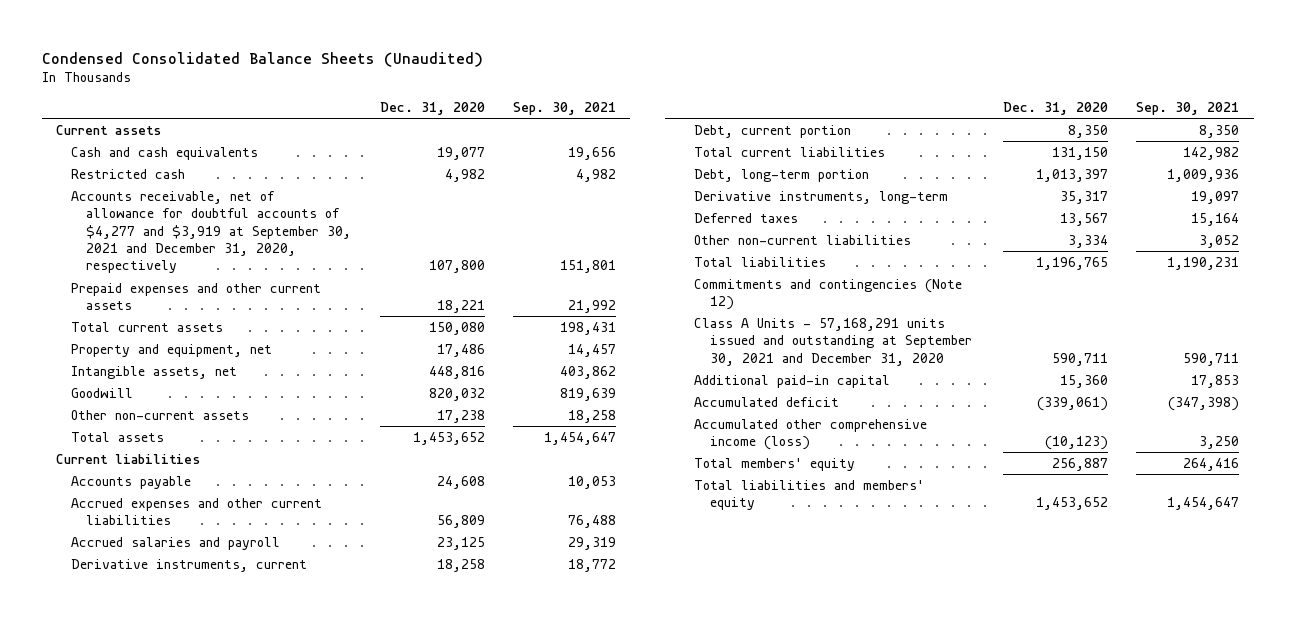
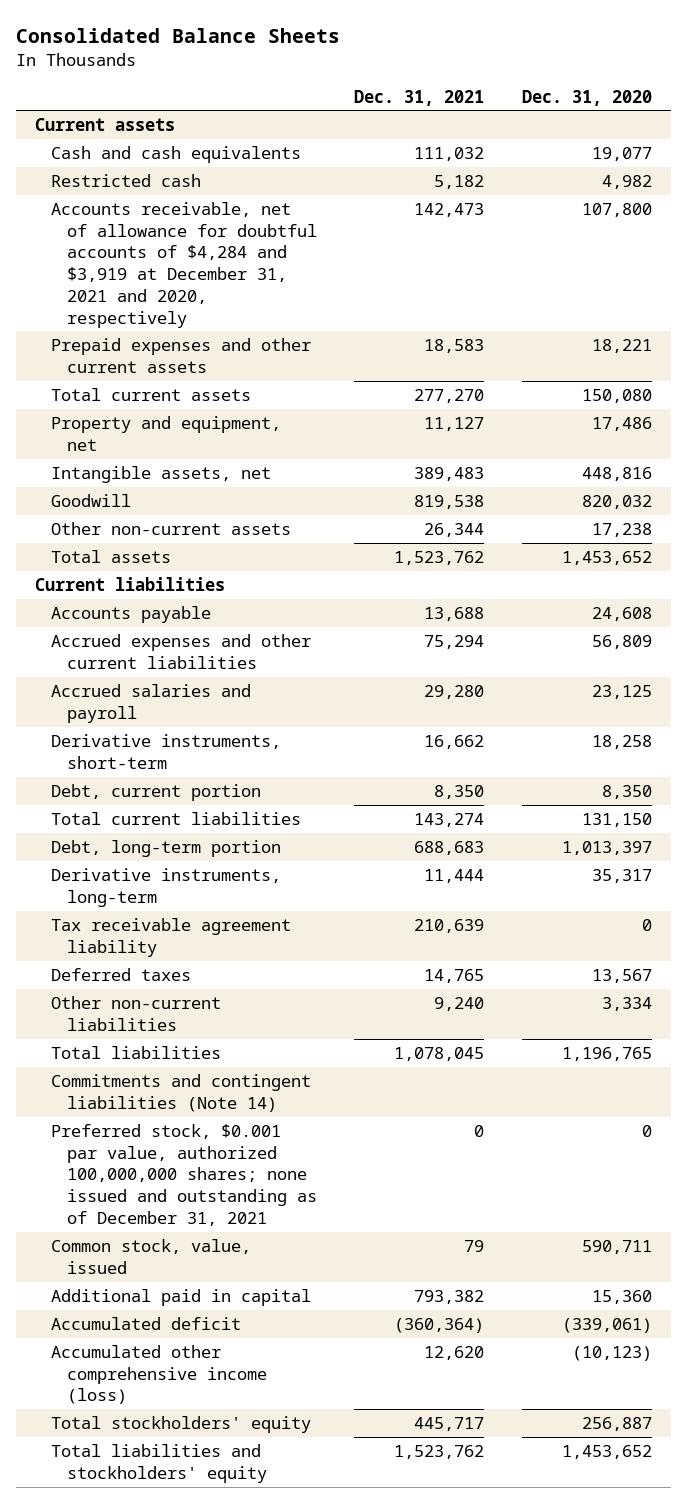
[41,51,483,67] Condensed Consolidated Balance Sheets (Unaudited) -> [16,27,341,43] Consolidated Balance Sheets
[513,102,617,116] Sep. 30, 2021 -> none
none -> [354,89,485,106] Dec. 31, 2021
[71,190,352,274] Accounts receivable, net of allowance for doubtful accounts of $4,277 and $3,919 at September 30, 2021 and December 31, 2020, respectively -> [50,202,317,328] Accounts receivable, net of allowance for doubtful accounts of $4,284 and $3,919 at December 31, 2021 and 2020, respectively
[71,558,308,572] Derivative instruments, current -> [50,734,281,769] Derivative instruments, short-term
none -> [50,918,291,957] Tax receivable agreement liability
[694,278,963,311] Commitments and contingencies (Note 12) -> [50,1074,311,1112] Commitments and contingent liabilities (Note 14)
none -> [50,1124,317,1226] Preferred stock, $0.001 par value, authorized 100,000,000 shares; none issued and outstanding as of December 31, 2021
[694,317,972,366] Class A Units - 57,168,291 units issued and outstanding at September 30, 2021 and December 31, 2020 -> [50,1239,251,1274] Common stock, value, issued
[694,374,891,388] Additional paid-in capital -> [50,1289,311,1307] Additional paid in capital
[694,457,856,471] Total members' equity -> [50,1416,311,1434] Total stockholders' equity
[694,479,925,511] Total liabilities and members' equity -> [50,1444,267,1483] Total liabilities and stockholders' equity

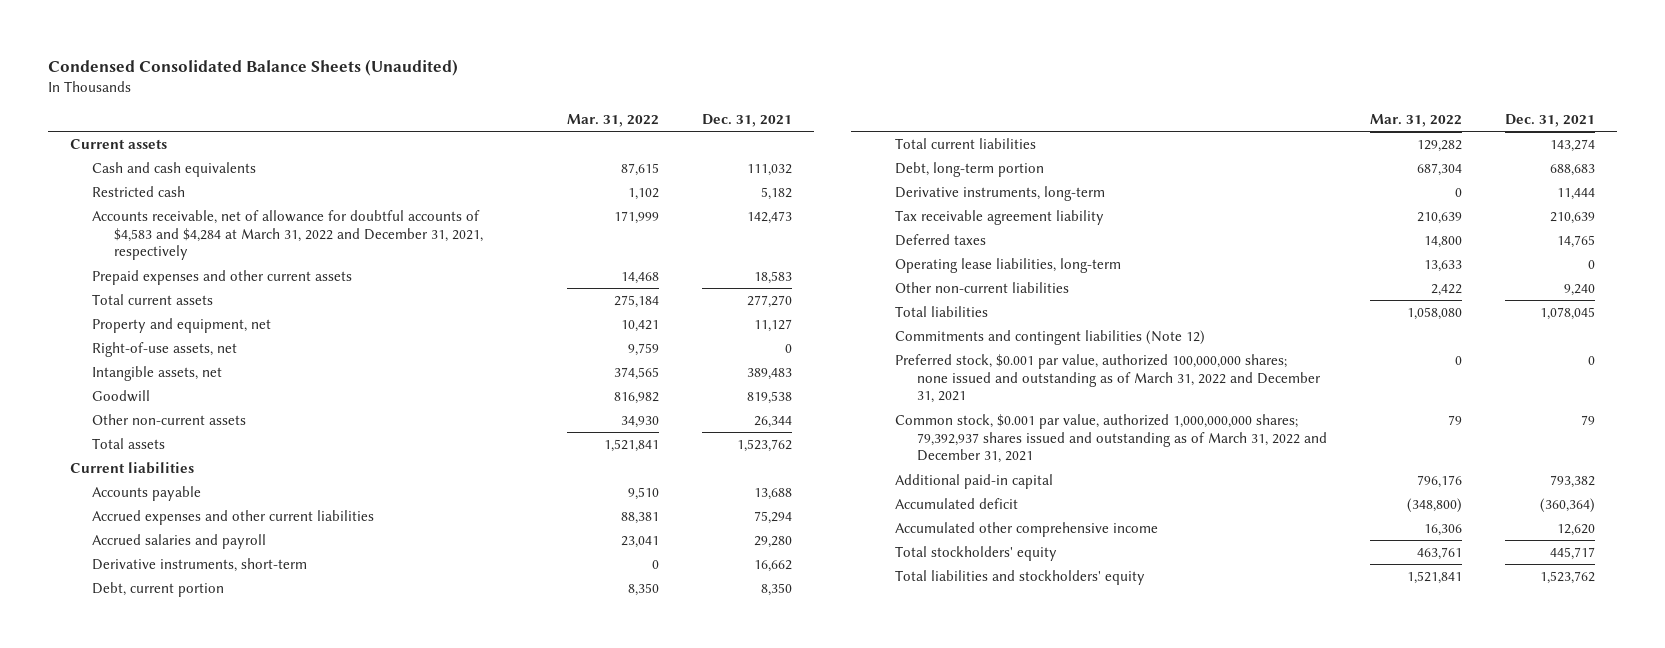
[16,27,341,43] Consolidated Balance Sheets -> [48,58,459,76] Condensed Consolidated Balance Sheets (Unaudited)
[521,89,652,106] Dec. 31, 2020 -> none
none -> [567,113,660,127] Mar. 31, 2022
[50,202,317,328] Accounts receivable, net of allowance for doubtful accounts of $4,284 and $3,919 at December 31, 2021 and 2020, respectively -> [92,210,484,261] Accounts receivable, net of allowance for doubtful accounts of $4,583 and $4,284 at March 31, 2022 and December 31, 2021, respectively
none -> [92,342,238,358] Right-of-use assets, net
none -> [894,258,1121,274] Operating lease liabilities, long-term
[50,1074,311,1112] Commitments and contingent liabilities (Note 14) -> [894,330,1205,346] Commitments and contingent liabilities (Note 12)
[50,1124,317,1226] Preferred stock, $0.001 par value, authorized 100,000,000 shares; none issued and outstanding as of December 31, 2021 -> [894,354,1321,404] Preferred stock, $0.001 par value, authorized 100,000,000 shares; none issued and outstanding as of March 31, 2022 and December 31, 2021
[50,1239,251,1274] Common stock, value, issued -> [894,414,1327,464] Common stock, $0.001 par value, authorized 1,000,000,000 shares; 79,392,937 shares issued and outstanding as of March 31, 2022 and December 31, 2021
[50,1289,311,1307] Additional paid in capital -> [894,474,1053,490] Additional paid-in capital
[50,1345,267,1405] Accumulated other comprehensive income (loss) -> [894,522,1158,538] Accumulated other comprehensive income

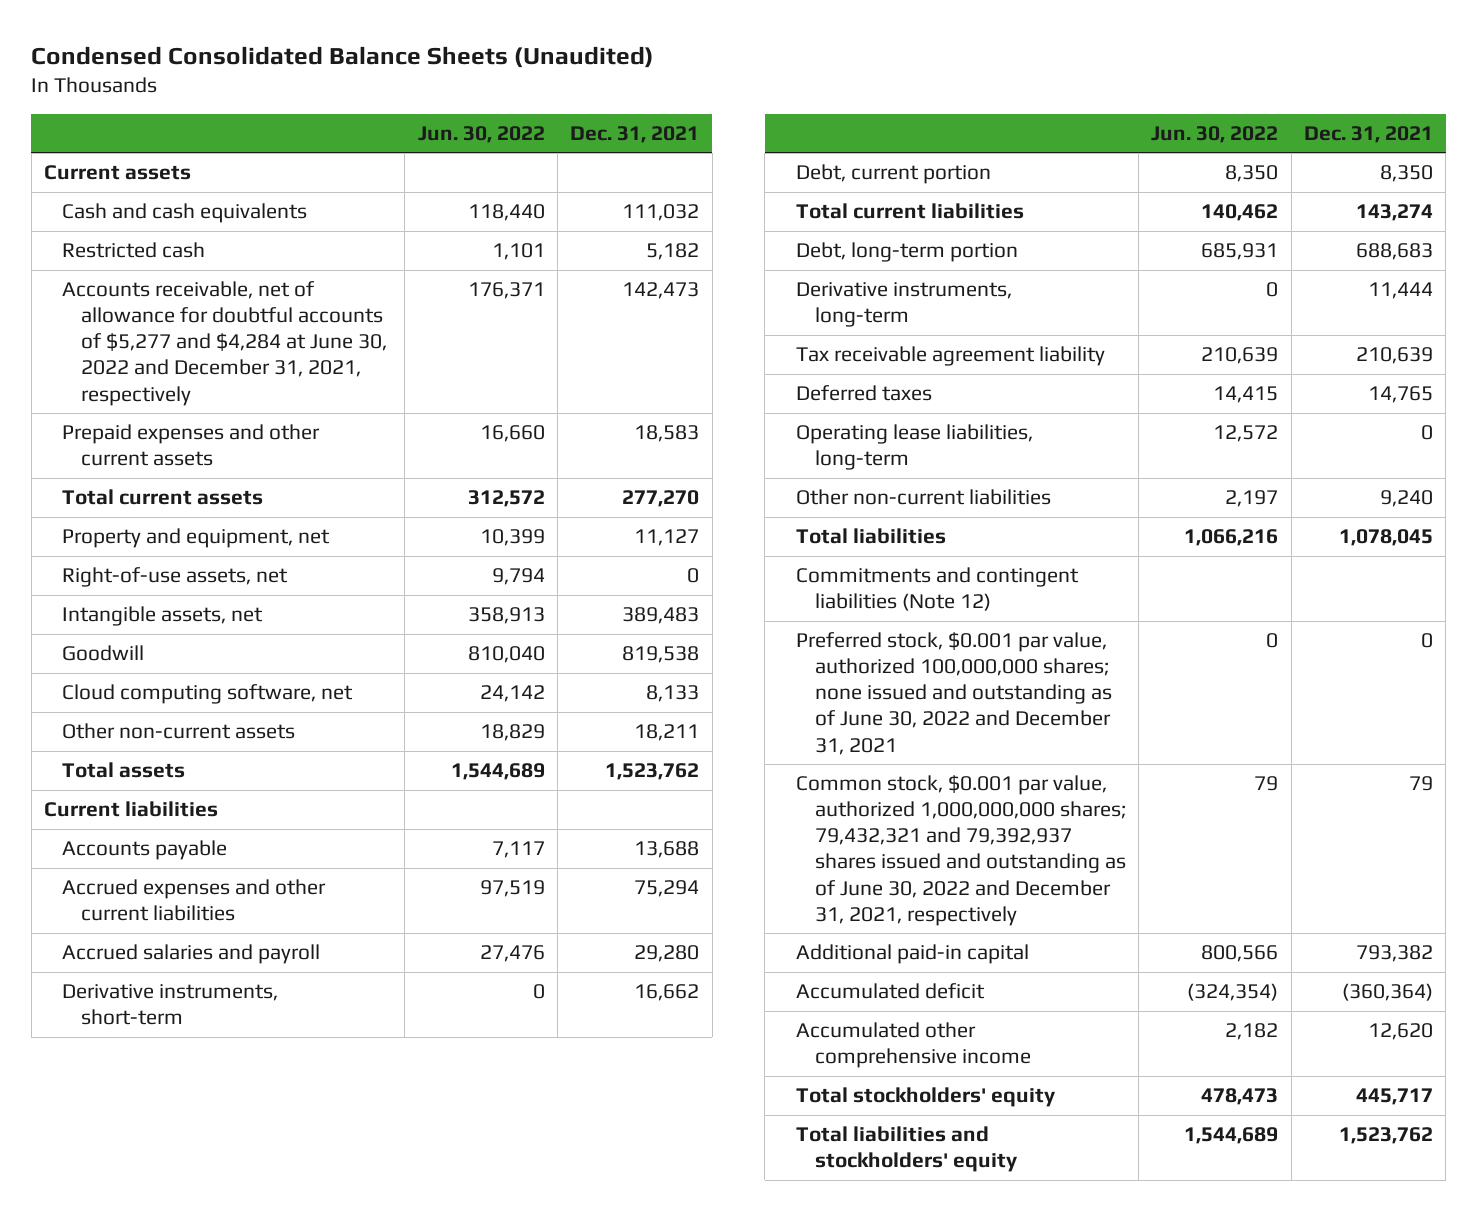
[567,113,660,127] Mar. 31, 2022 -> none
none -> [417,125,545,143] Jun. 30, 2022
[92,210,484,261] Accounts receivable, net of allowance for doubtful accounts of $4,583 and $4,284 at March 31, 2022 and December 31, 2021, respectively -> [62,281,387,406] Accounts receivable, net of allowance for doubtful accounts of $5,277 and $4,284 at June 30, 2022 and December 31, 2021, respectively
none -> [62,684,354,705] Cloud computing software, net
[754,416,793,429] 26,344 -> [634,724,700,742] 18,211
[894,354,1321,404] Preferred stock, $0.001 par value, authorized 100,000,000 shares; none issued and outstanding as of March 31, 2022 and December 31, 2021 -> [796,632,1112,755] Preferred stock, $0.001 par value, authorized 100,000,000 shares; none issued and outstanding as of June 30, 2022 and December 31, 2021
[894,414,1327,464] Common stock, $0.001 par value, authorized 1,000,000,000 shares; 79,392,937 shares issued and outstanding as of March 31, 2022 and December 31, 2021 -> [796,775,1126,926] Common stock, $0.001 par value, authorized 1,000,000,000 shares; 79,432,321 and 79,392,937 shares issued and outstanding as of June 30, 2022 and December 31, 2021, respectively

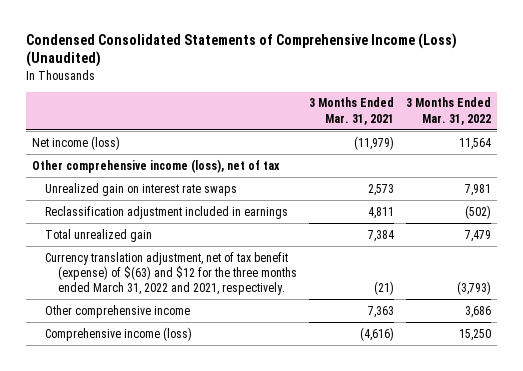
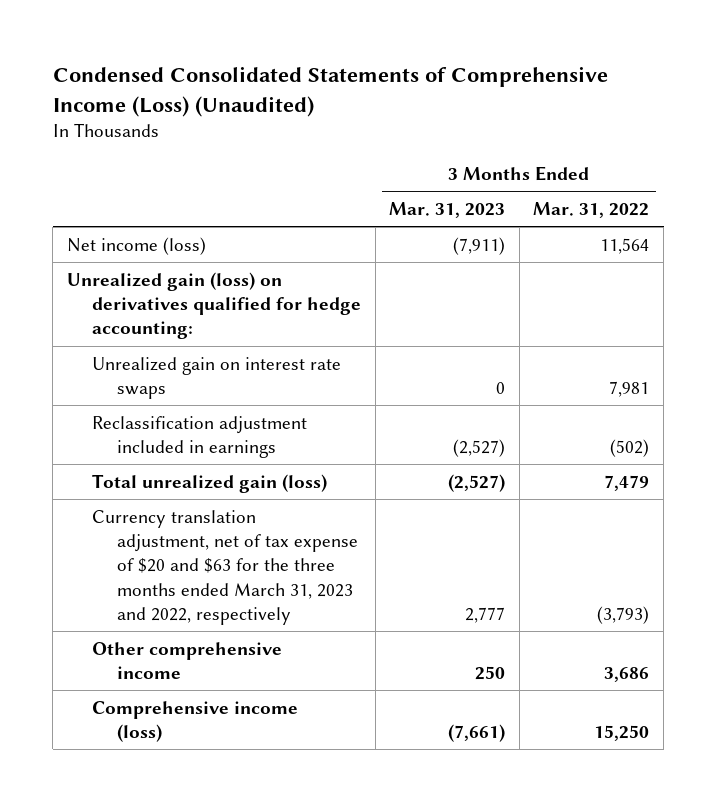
[308,97,394,125] 3 Months Ended Mar. 31, 2021 -> none
none -> [389,201,506,218] Mar. 31, 2023
[31,158,280,173] Other comprehensive income (loss), net of tax -> [66,271,361,340] Unrealized gain (loss) on derivatives qualified for hedge accounting:
[44,228,152,242] Total unrealized gain -> [91,473,327,493] Total unrealized gain (loss)
[44,251,297,296] Currency translation adjustment, net of tax benefit (expense) of $(63) and $12 for the three months ended March 31, 2022 and 2021, respectively. -> [91,509,359,625] Currency translation adjustment, net of tax expense of $20 and $63 for the three months ended March 31, 2023 and 2022, respectively

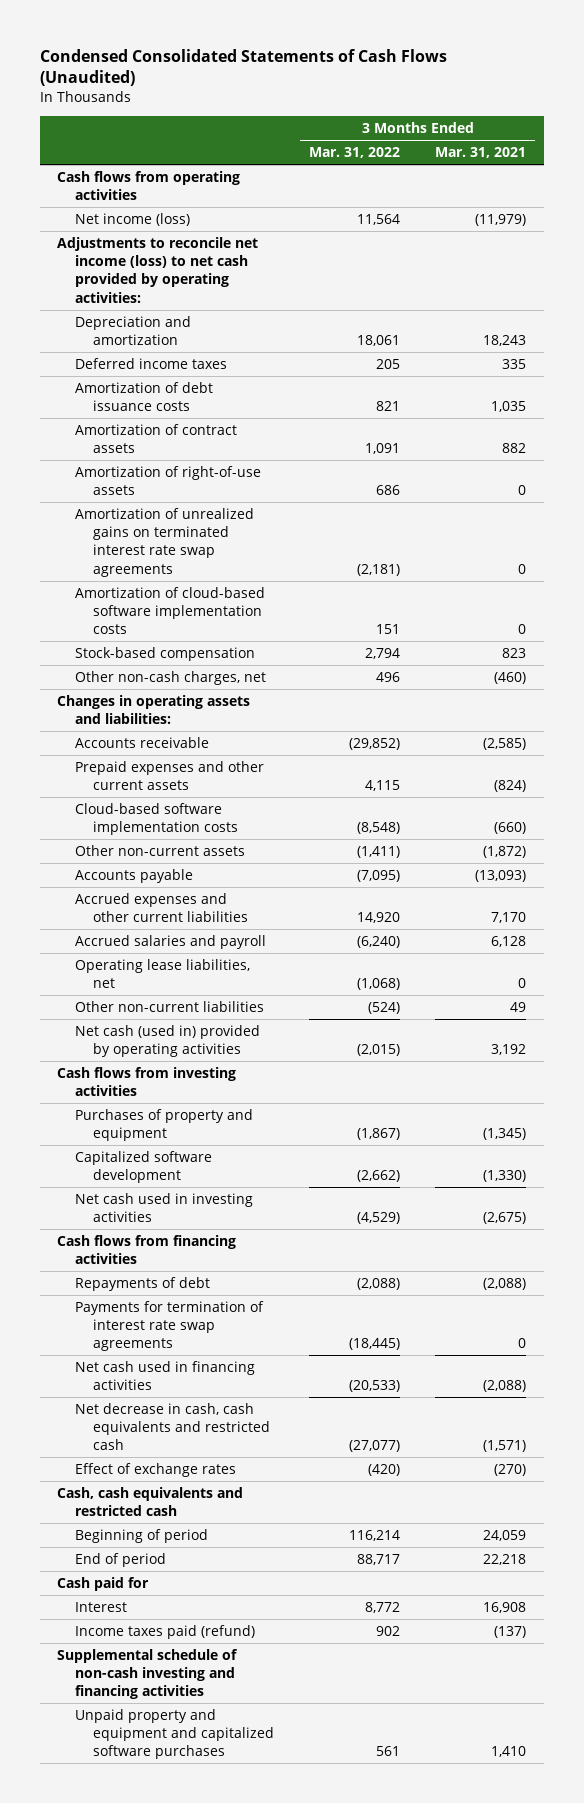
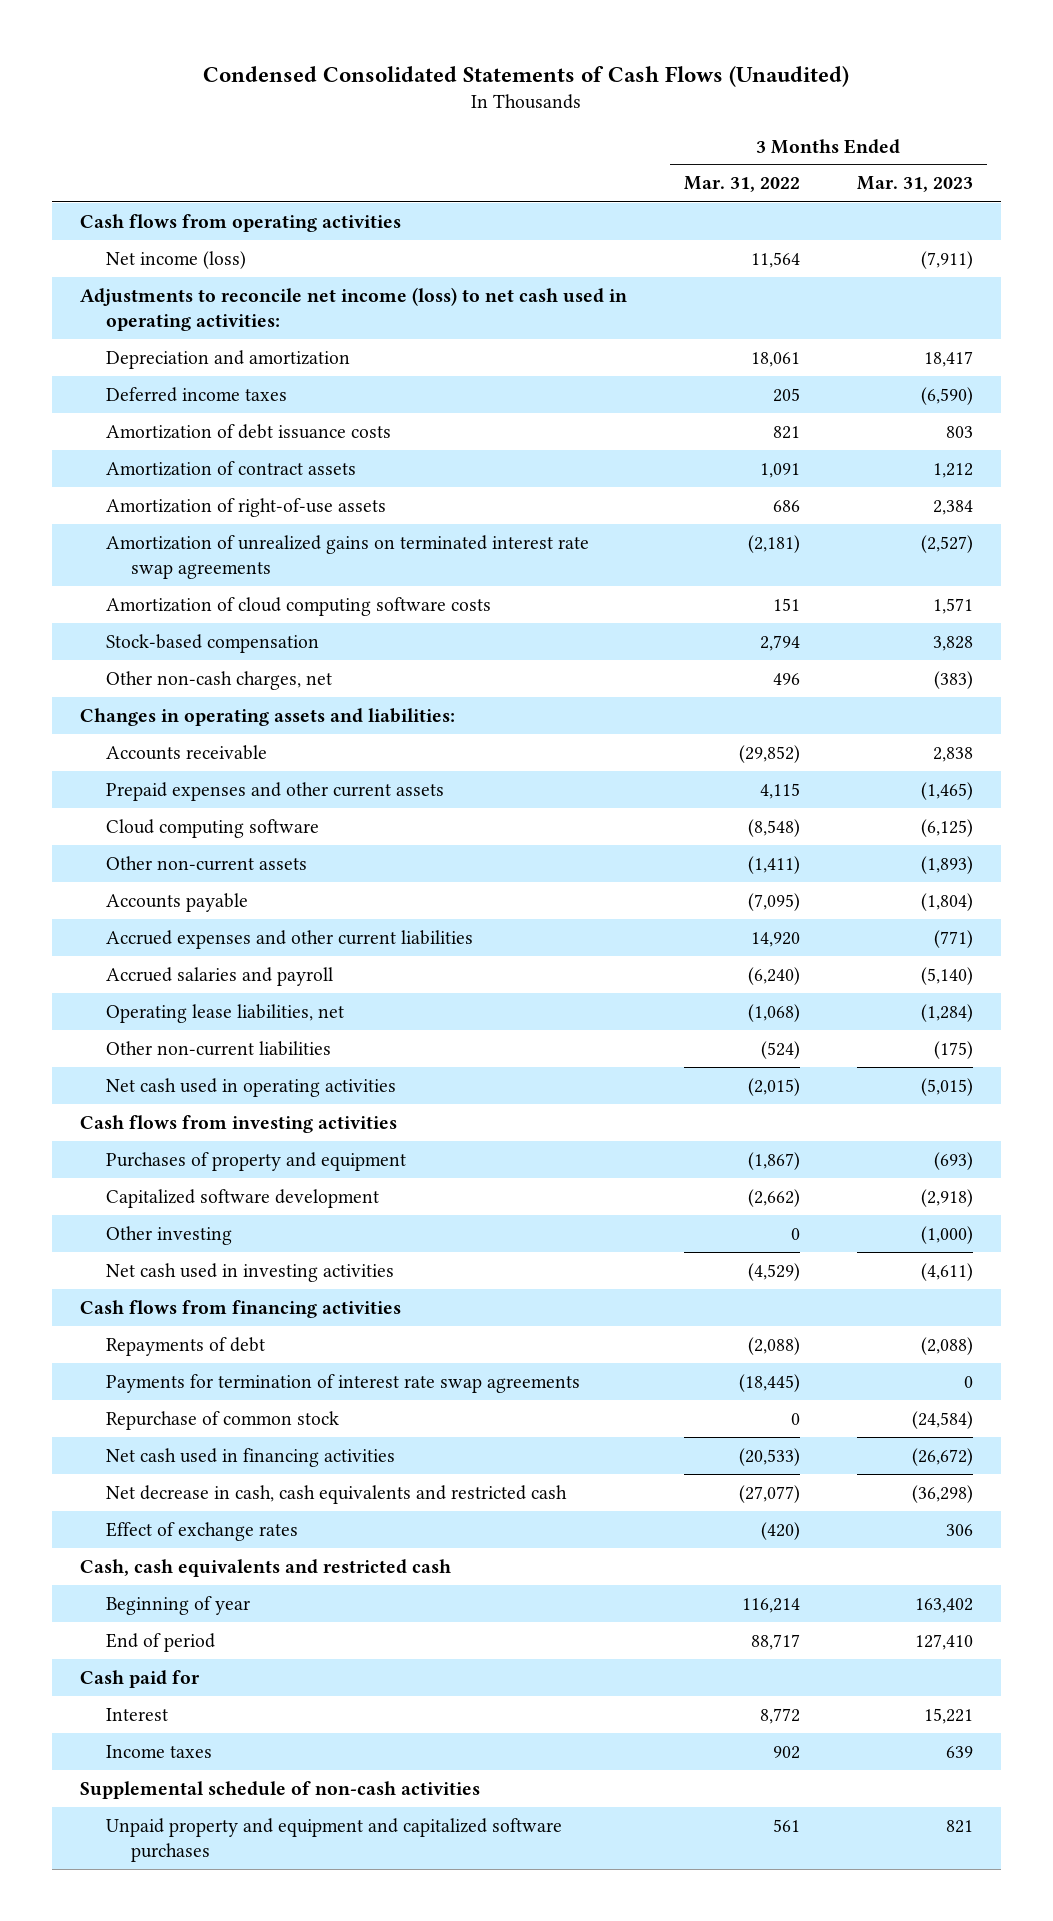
[435,147,527,159] Mar. 31, 2021 -> none
none -> [856,176,973,193] Mar. 31, 2023
[57,236,259,303] Adjustments to reconcile net income (loss) to net cash provided by operating activities: -> [80,286,628,332] Adjustments to reconcile net income (loss) to net cash used in operating activities:
[75,586,266,635] Amortization of cloud-based software implementation costs -> [105,596,491,616] Amortization of cloud computing software costs
[75,802,238,836] Cloud-based software implementation costs -> [105,818,319,838] Cloud computing software
[75,1024,261,1058] Net cash (used in) provided by operating activities -> [105,1077,396,1097] Net cash used in operating activities
none -> [105,1225,232,1245] Other investing
none -> [105,1410,339,1430] Repurchase of common stock
[75,1528,209,1543] Beginning of period -> [105,1595,250,1615] Beginning of year
[75,1624,256,1639] Income taxes paid (refund) -> [105,1744,212,1758] Income taxes
[57,1648,239,1700] Supplemental schedule of non-cash investing and financing activities -> [80,1780,481,1799] Supplemental schedule of non-cash activities

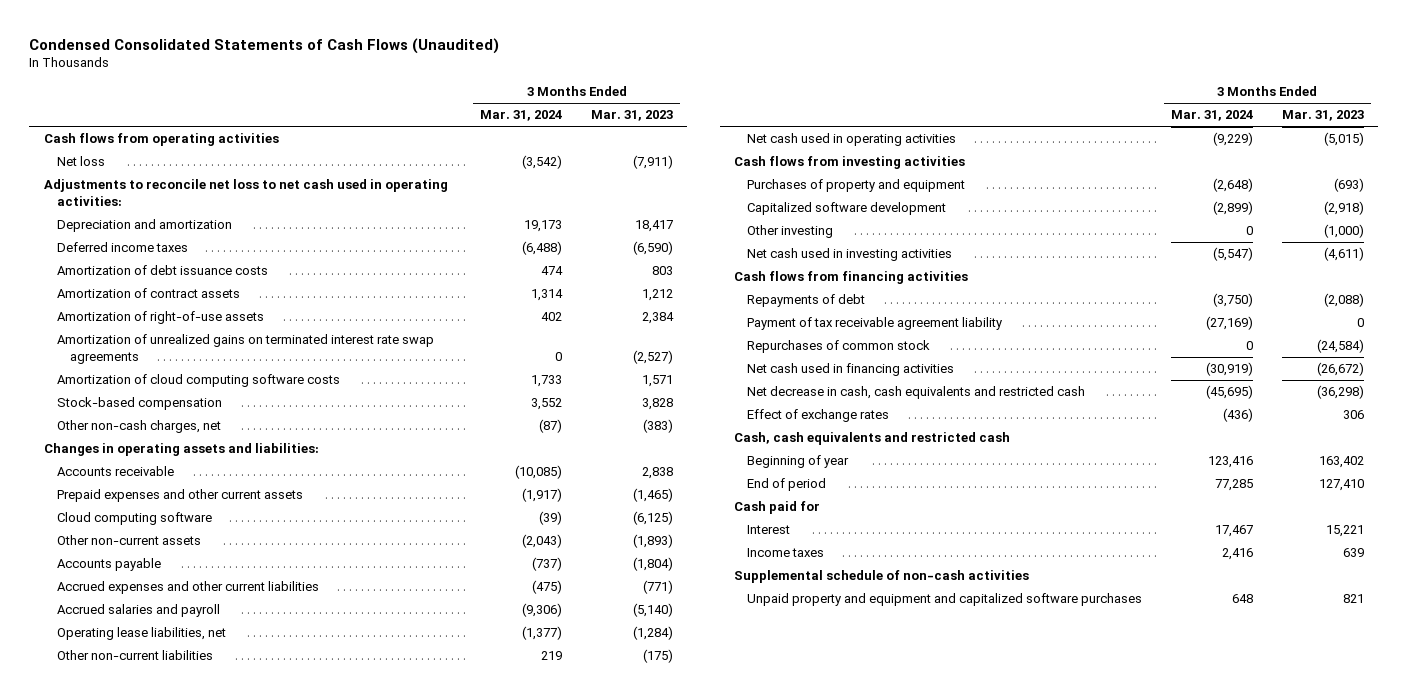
[683,176,800,193] Mar. 31, 2022 -> none
none -> [480,110,563,122] Mar. 31, 2024
[105,250,246,269] Net income (loss) -> [56,156,105,167] Net loss
[80,286,628,332] Adjustments to reconcile net income (loss) to net cash used in operating activities: -> [43,179,448,207] Adjustments to reconcile net loss to net cash used in operating activities:
[105,1373,580,1393] Payments for termination of interest rate swap agreements -> none
none -> [747,317,1003,331] Payment of tax receivable agreement liability
[105,1410,339,1430] Repurchase of common stock -> [747,340,931,354] Repurchases of common stock

